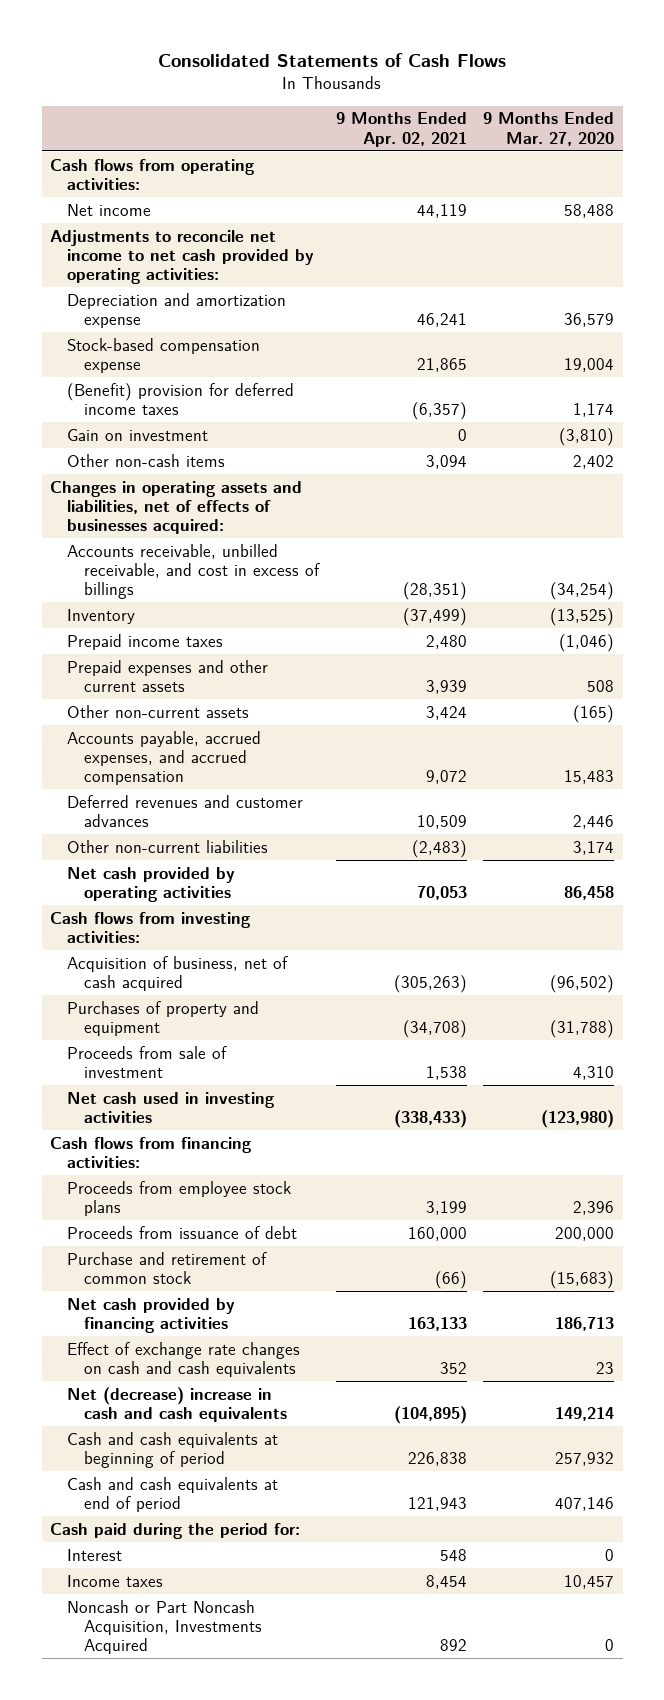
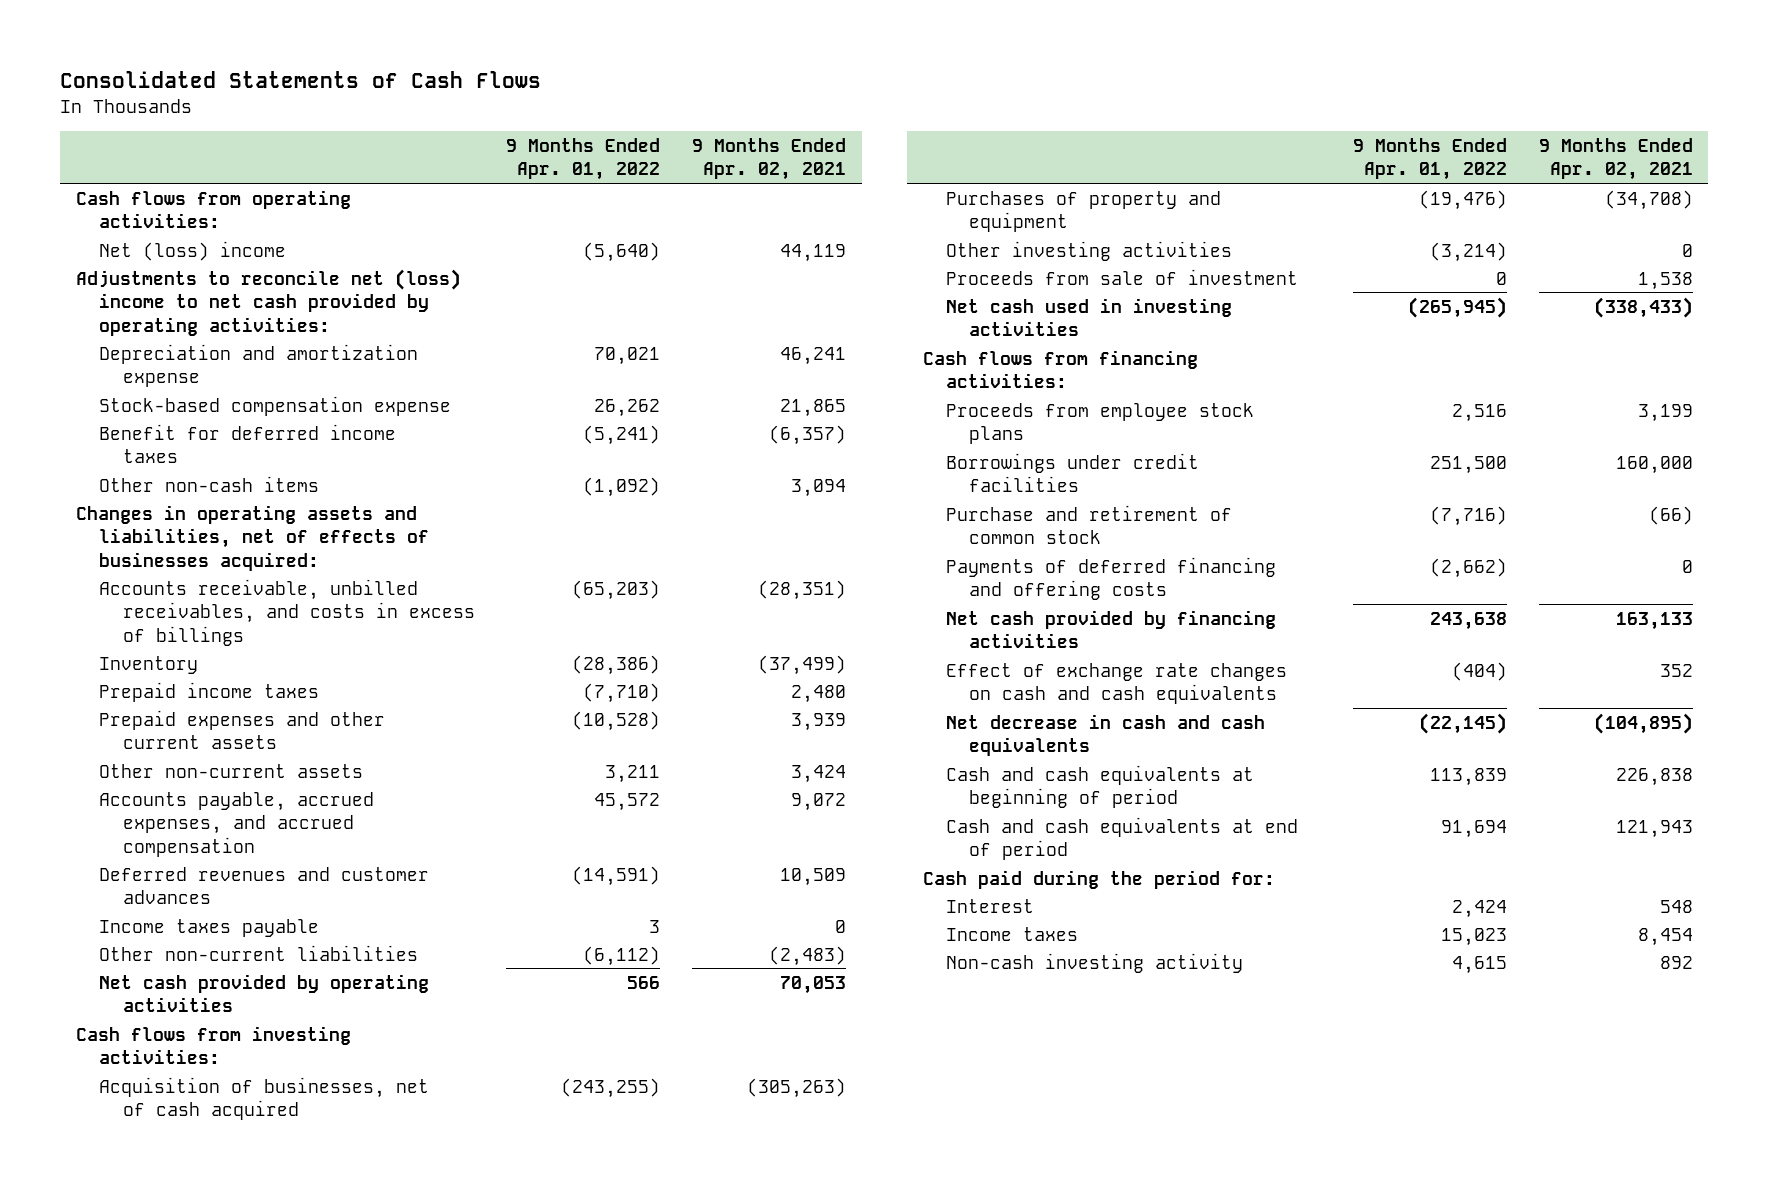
[483,112,615,146] 9 Months Ended Mar. 27, 2020 -> none
none -> [506,137,661,181] 9 Months Ended Apr. 01, 2022
[67,203,152,216] Net income -> [99,240,287,261] Net (loss) income
[49,229,315,285] Adjustments to reconcile net income to net cash provided by operating activities: -> [76,268,462,336] Adjustments to reconcile net (loss) income to net cash provided by operating activities:
[67,428,209,441] Gain on investment -> none
[67,382,295,415] (Benefit) provision for deferred income taxes -> [99,423,397,464] Benefit for deferred income taxes
[67,543,321,600] Accounts receivable, unbilled receivable, and cost in excess of billings -> [99,578,475,646] Accounts receivable, unbilled receivables, and costs in excess of billings
none -> [99,918,320,937] Income taxes payable
[67,955,289,991] Acquisition of business, net of cash acquired -> [99,1076,430,1121] Acquisition of businesses, net of cash acquired
none -> [946,240,1233,261] Other investing activities
[67,1225,298,1239] Proceeds from issuance of debt -> [946,452,1200,493] Borrowings under credit facilities
none -> [946,556,1277,601] Payments of deferred financing and offering costs
[67,1386,288,1422] Net (decrease) increase in cash and cash equivalents -> [946,713,1266,757] Net decrease in cash and cash equivalents
[67,1599,263,1655] Noncash or Part Noncash Acquisition, Investments Acquired -> [946,952,1244,973] Non-cash investing activity

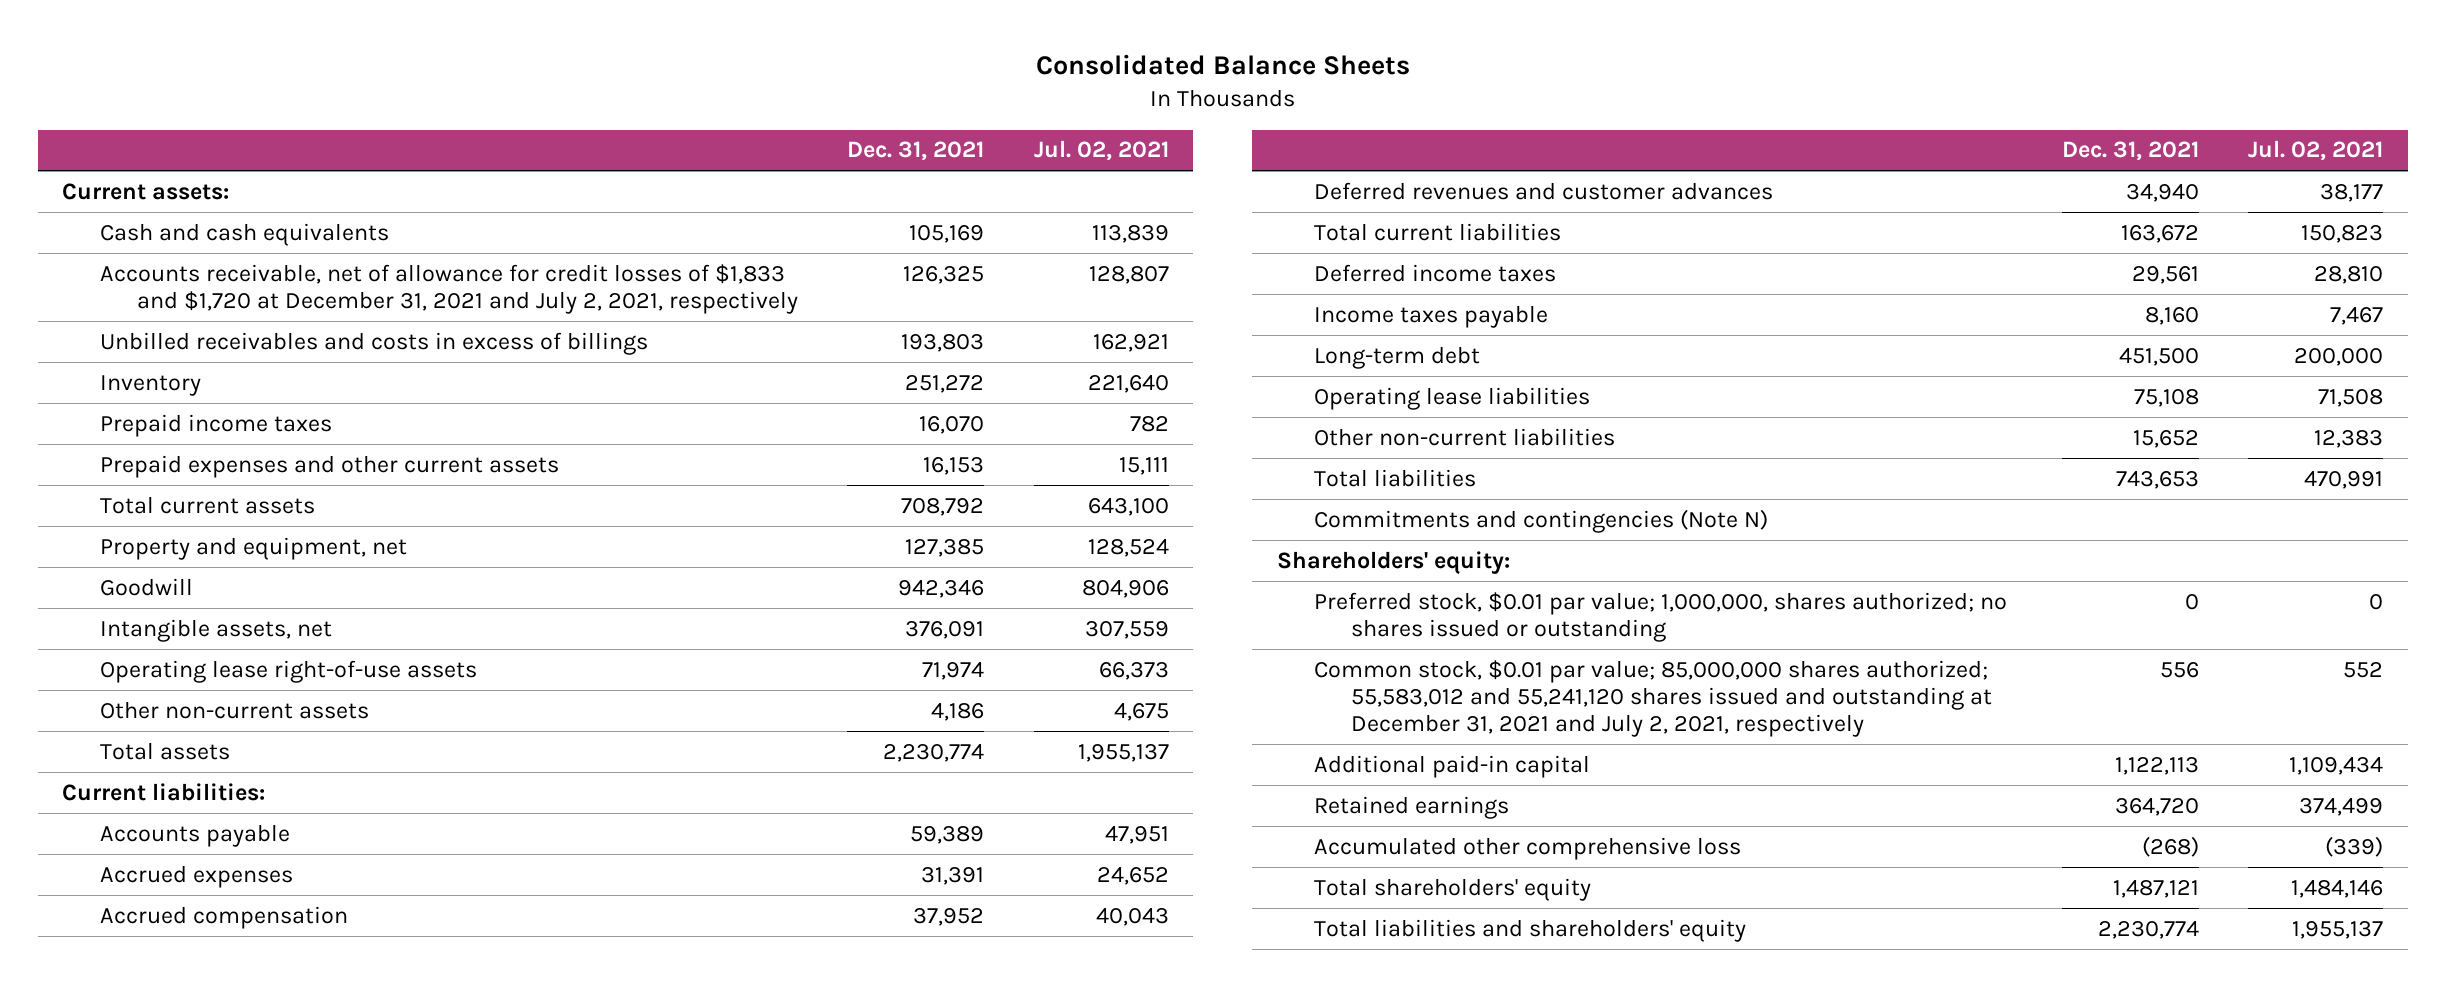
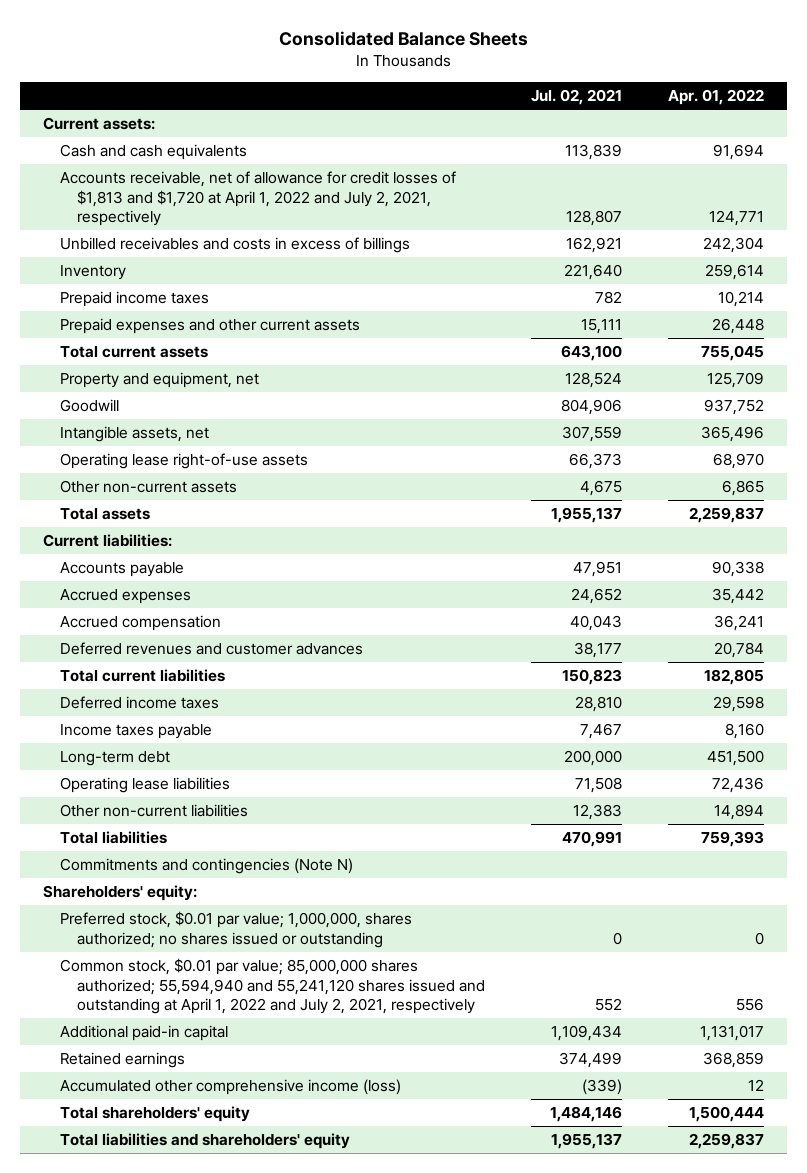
[847,141,985,162] Dec. 31, 2021 -> none
none -> [667,89,764,106] Apr. 01, 2022
[99,263,798,314] Accounts receivable, net of allowance for credit losses of $1,833 and $1,720 at December 31, 2021 and July 2, 2021, respectively -> [60,171,457,226] Accounts receivable, net of allowance for credit losses of $1,813 and $1,720 at April 1, 2022 and July 2, 2021, respectively
[1314,659,1993,737] Common stock, $0.01 par value; 85,000,000 shares authorized; 55,583,012 and 55,241,120 shares issued and outstanding at December 31, 2021 and July 2, 2021, respectively -> [60,958,485,1014] Common stock, $0.01 par value; 85,000,000 shares authorized; 55,594,940 and 55,241,120 shares issued and outstanding at April 1, 2022 and July 2, 2021, respectively
[1314,836,1742,860] Accumulated other comprehensive loss -> [60,1079,402,1096] Accumulated other comprehensive income (loss)

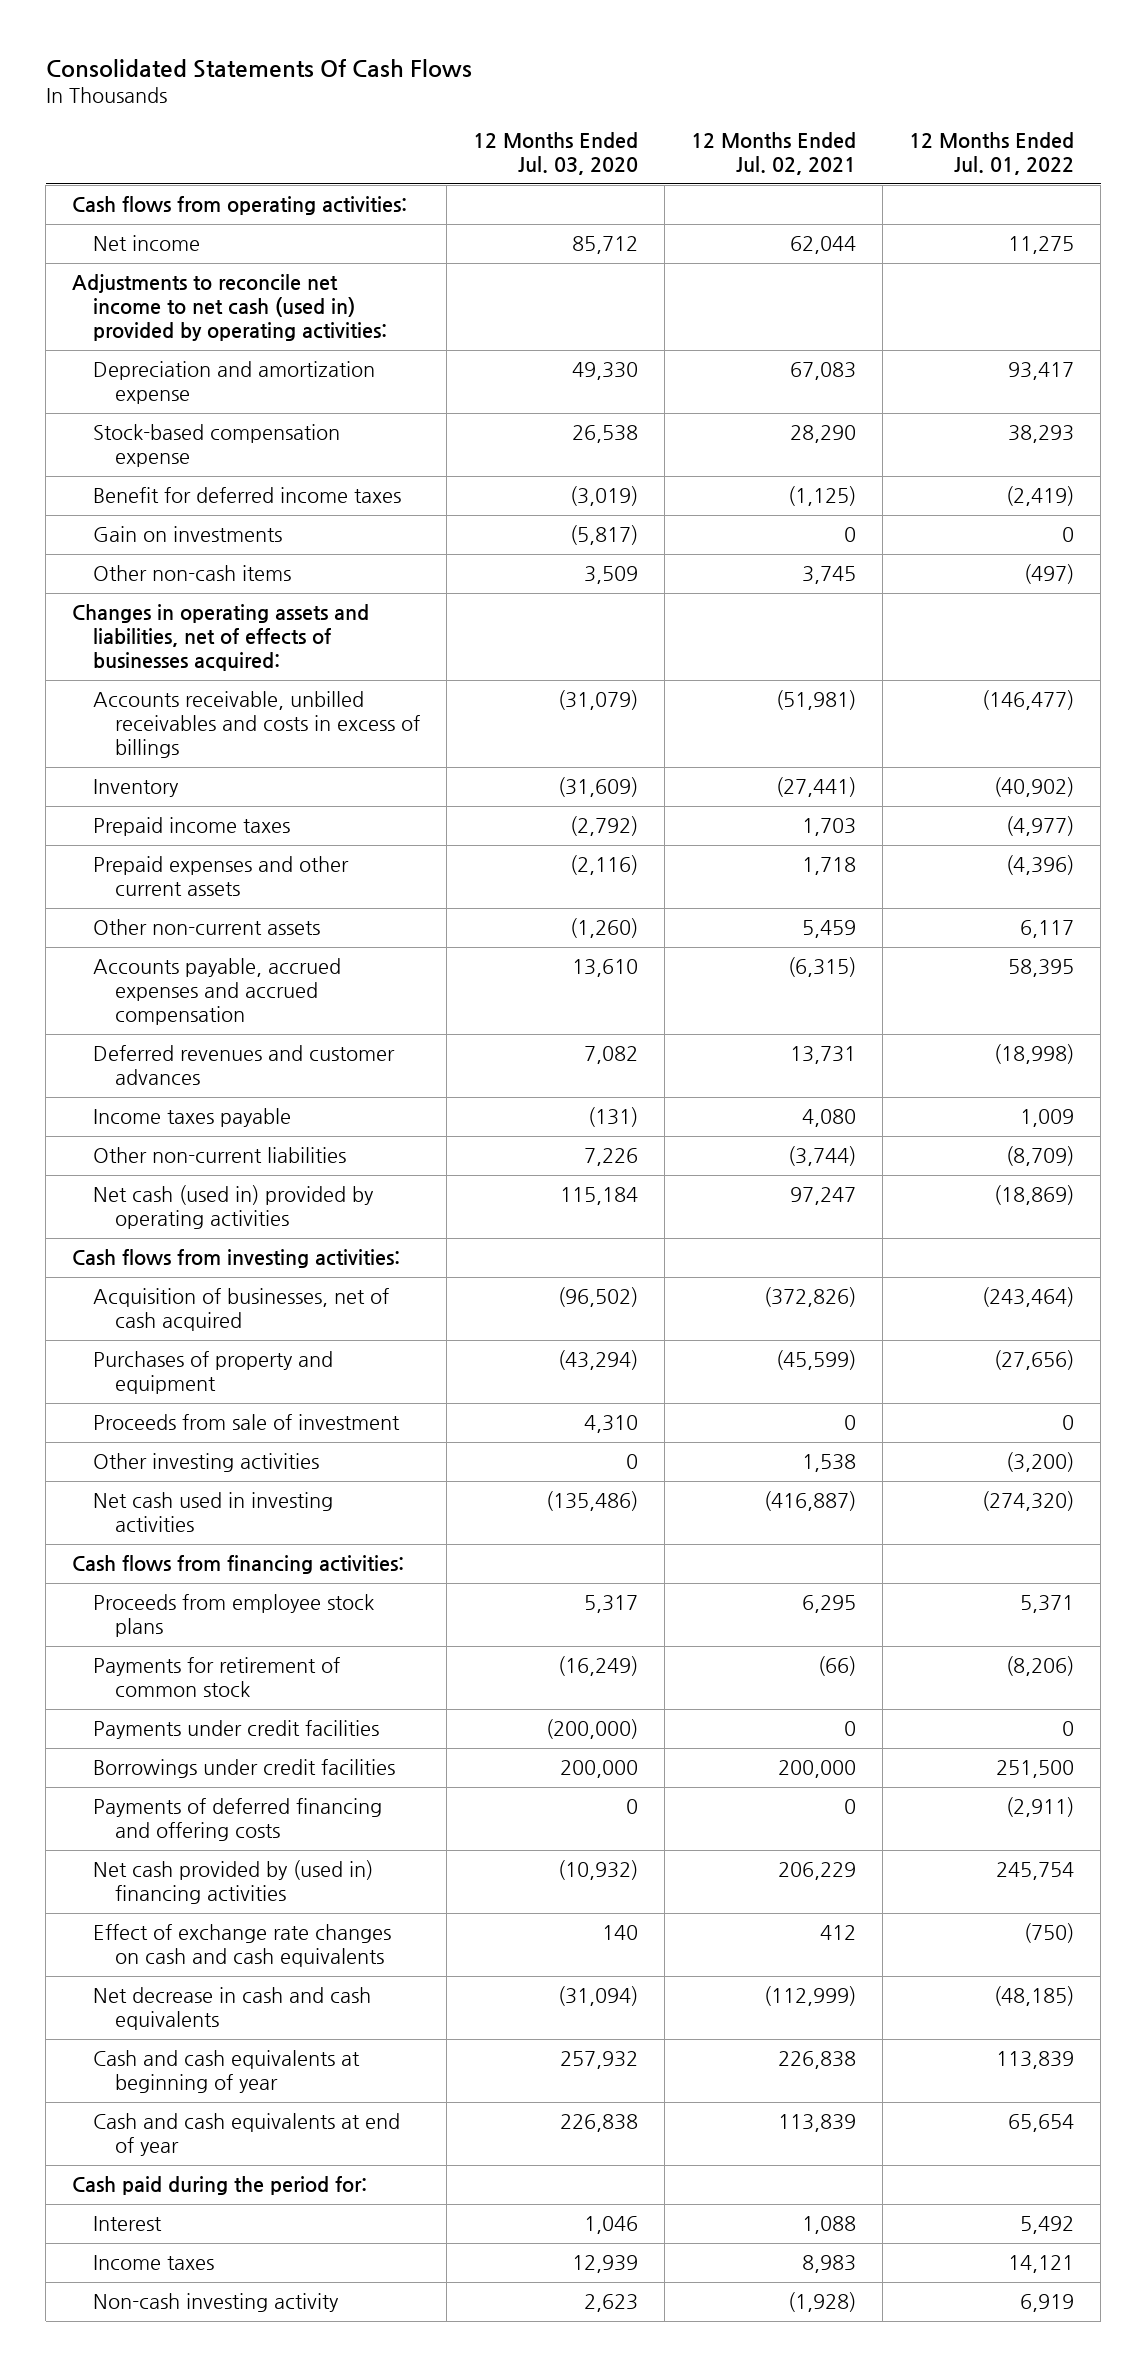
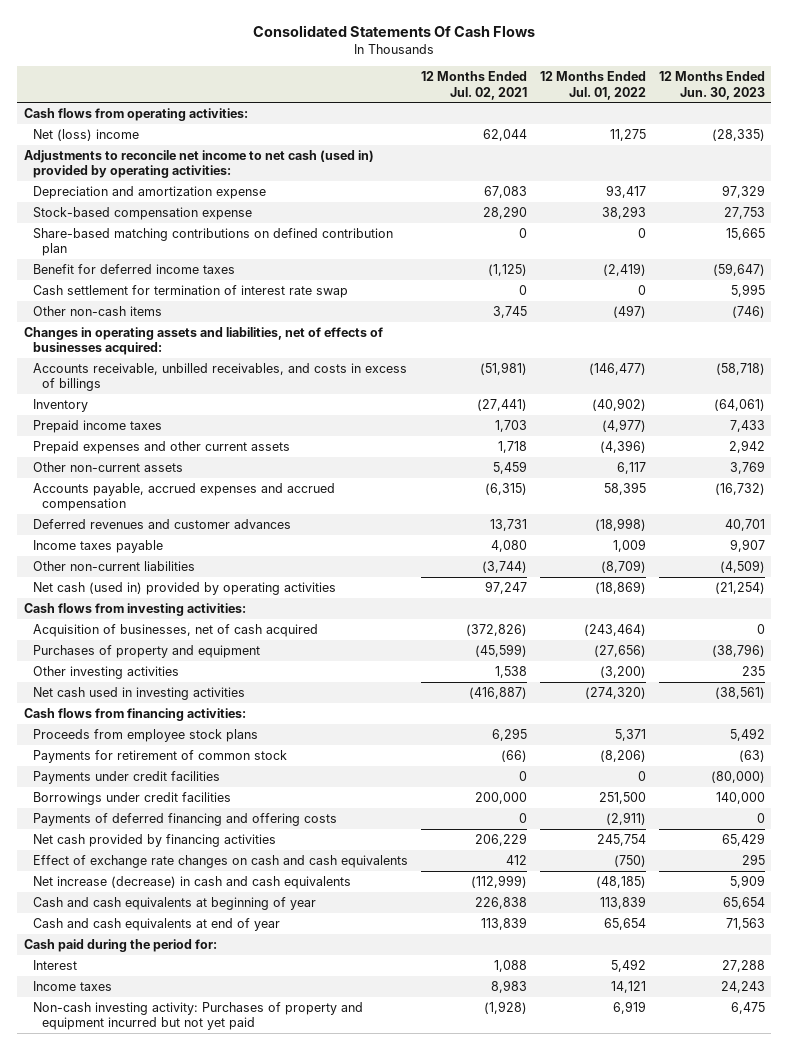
[472,132,638,176] 12 Months Ended Jul. 03, 2020 -> none
none -> [658,71,765,100] 12 Months Ended Jun. 30, 2023
[93,235,201,252] Net income -> [32,128,139,141] Net (loss) income
none -> [32,227,393,257] Share-based matching contributions on defined contribution plan
[93,526,283,543] Gain on investments -> none
none -> [32,284,348,298] Cash settlement for termination of interest rate swap
[93,691,420,759] Accounts receivable, unbilled receivables and costs in excess of billings -> [32,362,407,392] Accounts receivable, unbilled receivables, and costs in excess of billings
[93,1414,401,1431] Proceeds from sale of investment -> none
[93,1860,374,1905] Net cash provided by (used in) financing activities -> [32,833,276,847] Net cash provided by financing activities
[93,1987,372,2031] Net decrease in cash and cash equivalents -> [32,875,351,889] Net increase (decrease) in cash and cash equivalents
[93,2293,340,2313] Non-cash investing activity -> [32,1001,363,1031] Non-cash investing activity: Purchases of property and equipment incurred but not yet paid

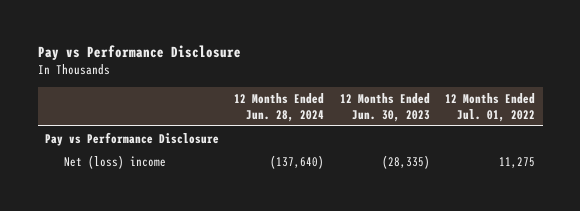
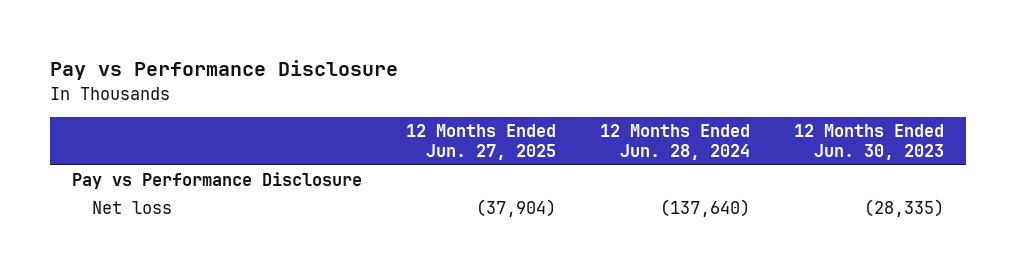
[444,92,535,122] 12 Months Ended Jul. 01, 2022 -> none
none -> [405,124,556,160] 12 Months Ended Jun. 27, 2025
[64,155,167,170] Net (loss) income -> [92,201,173,215] Net loss

